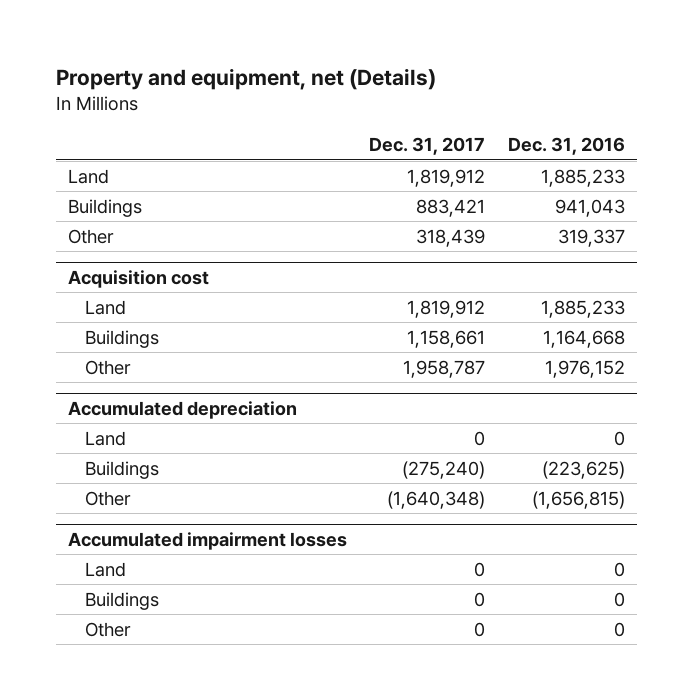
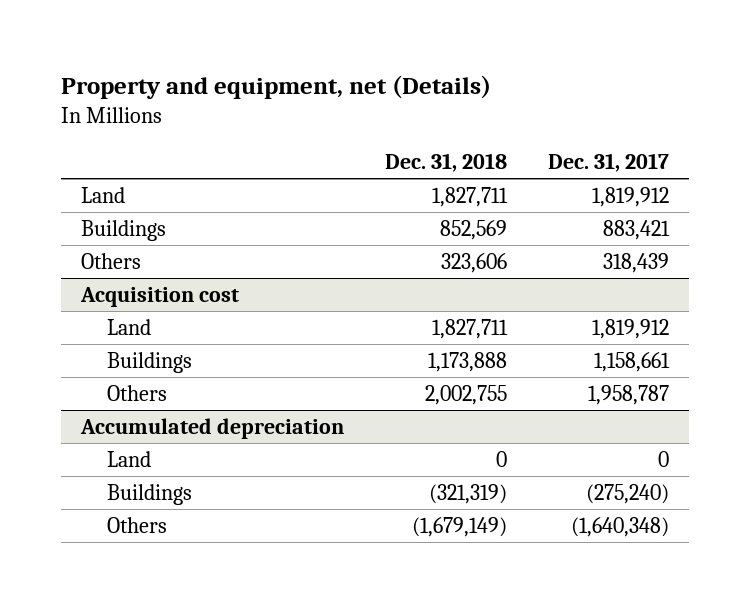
[508,137,626,156] Dec. 31, 2016 -> none
none -> [385,152,508,172] Dec. 31, 2018
[67,228,114,244] Other -> [81,252,142,269] Others
[84,359,131,375] Other -> [106,384,167,401] Others
[67,531,347,550] Accumulated impairment losses -> none
[84,561,126,577] Land -> none
[84,591,159,610] Buildings -> none
[84,621,131,637] Other -> none
[84,490,131,506] Other -> [106,516,167,533] Others

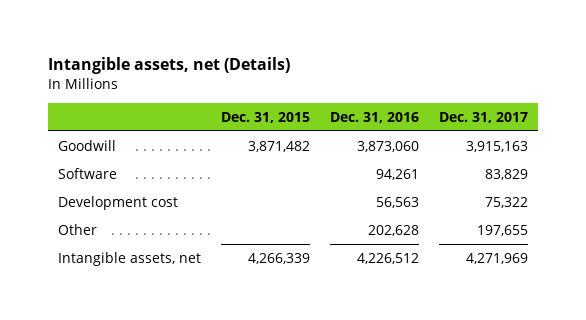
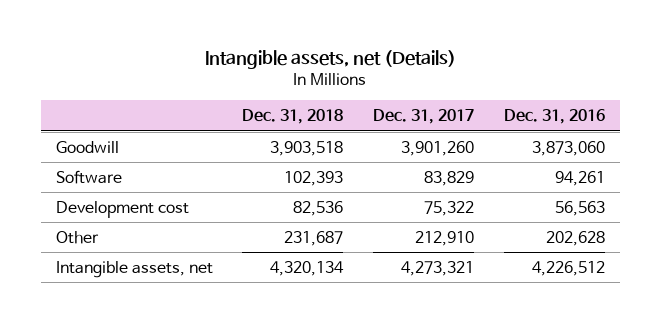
[220,111,310,123] Dec. 31, 2015 -> none
none -> [242,108,344,124] Dec. 31, 2018
[465,141,528,153] 3,915,163 -> [401,140,475,156] 3,901,260
[476,225,528,237] 197,655 -> [415,230,475,246] 212,910
[465,253,528,265] 4,271,969 -> [401,260,475,276] 4,273,321

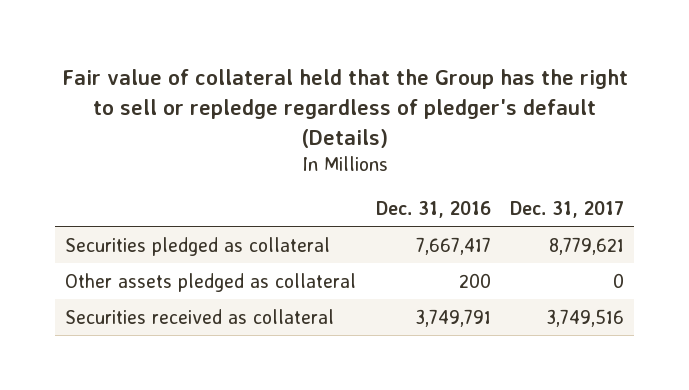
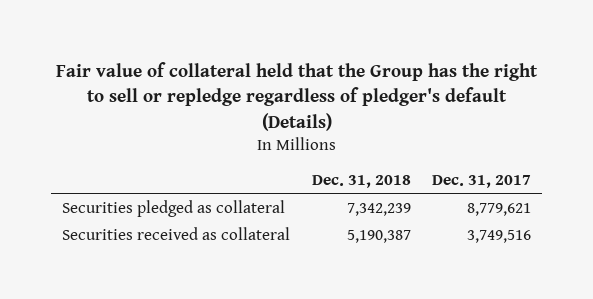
[375,200,491,218] Dec. 31, 2016 -> none
none -> [311,174,411,188] Dec. 31, 2018
[64,272,356,292] Other assets pledged as collateral -> none

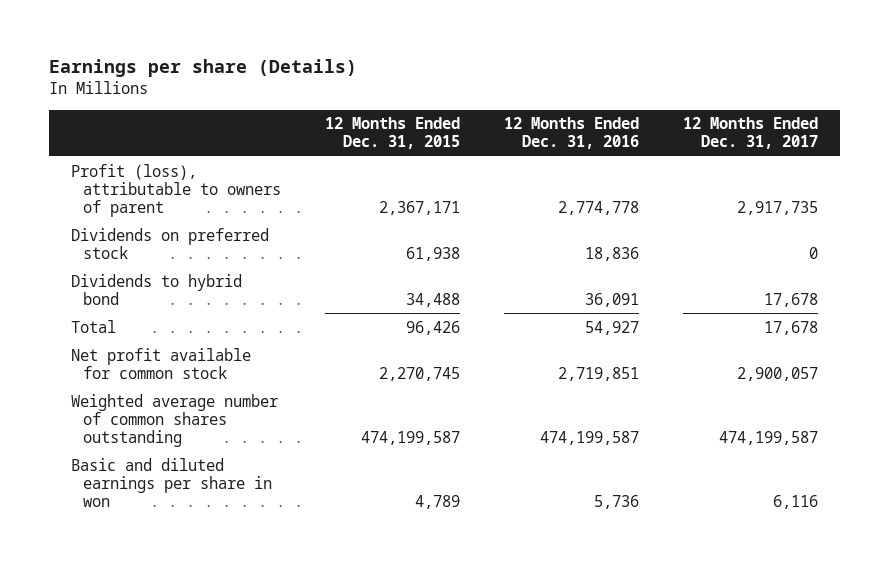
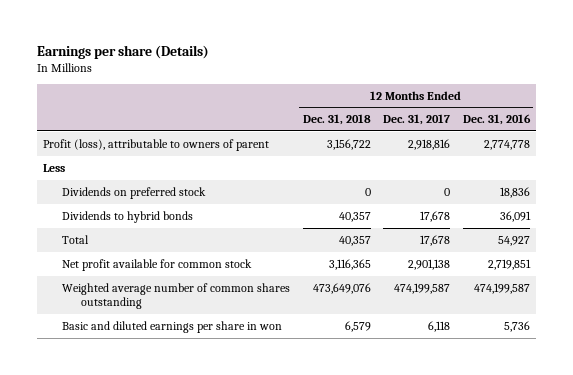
[325,117,461,150] 12 Months Ended Dec. 31, 2015 -> none
none -> [302,114,371,126] Dec. 31, 2018
[737,200,819,215] 2,917,735 -> [408,138,451,150] 2,918,816
none -> [43,163,66,172] Less
[70,273,242,305] Dividends to hybrid bond -> [61,210,193,223] Dividends to hybrid bonds
[737,366,819,381] 2,900,057 -> [408,258,451,270] 2,901,138
[773,494,819,509] 6,116 -> [428,320,451,332] 6,118

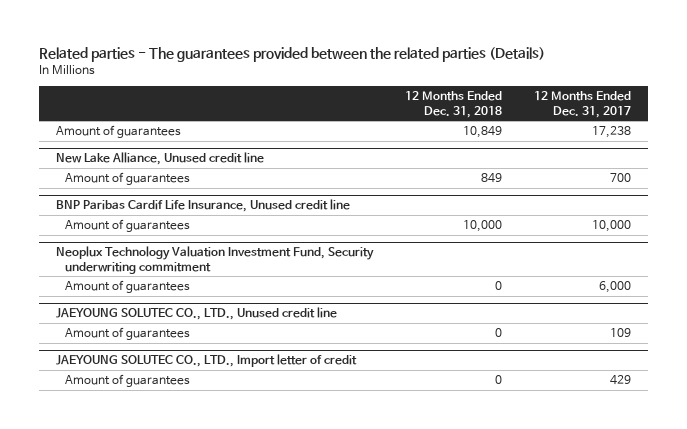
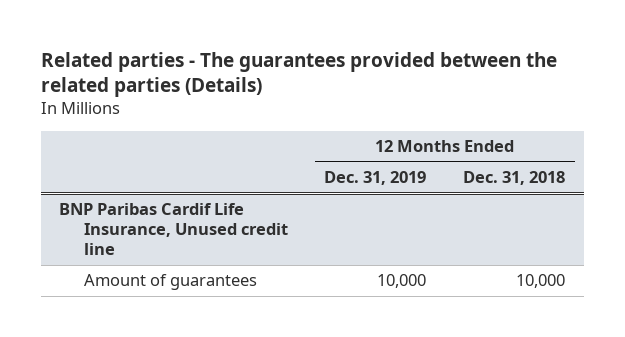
[534,91,632,118] 12 Months Ended Dec. 31, 2017 -> none
none -> [324,171,427,186] Dec. 31, 2019
[55,125,181,139] Amount of guarantees -> none
[55,152,264,166] New Lake Alliance, Unused credit line -> none
[65,172,191,186] Amount of guarantees -> none
[55,246,374,274] Neoplux Technology Valuation Investment Fund, Security underwriting commitment -> none
[65,280,191,294] Amount of guarantees -> none
[55,307,337,321] JAEYOUNG SOLUTEC CO., LTD., Unused credit line -> none
[65,327,191,341] Amount of guarantees -> none
[55,354,357,368] JAEYOUNG SOLUTEC CO., LTD., Import letter of credit -> none
[65,374,191,388] Amount of guarantees -> none

